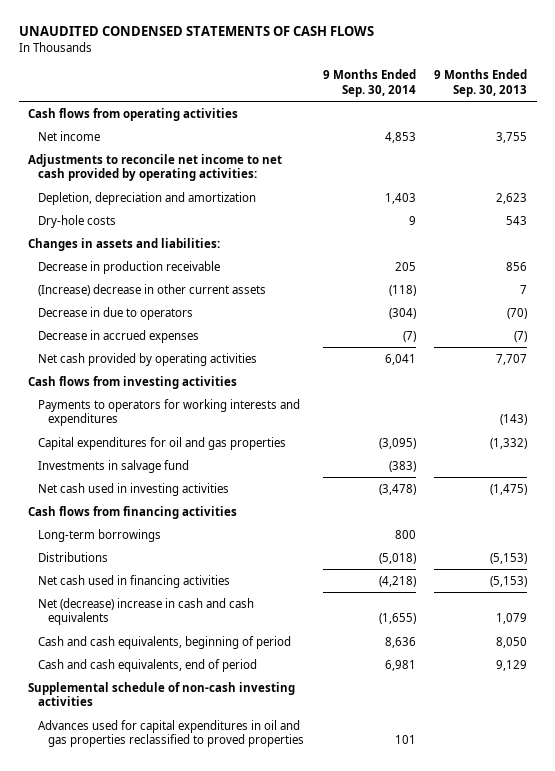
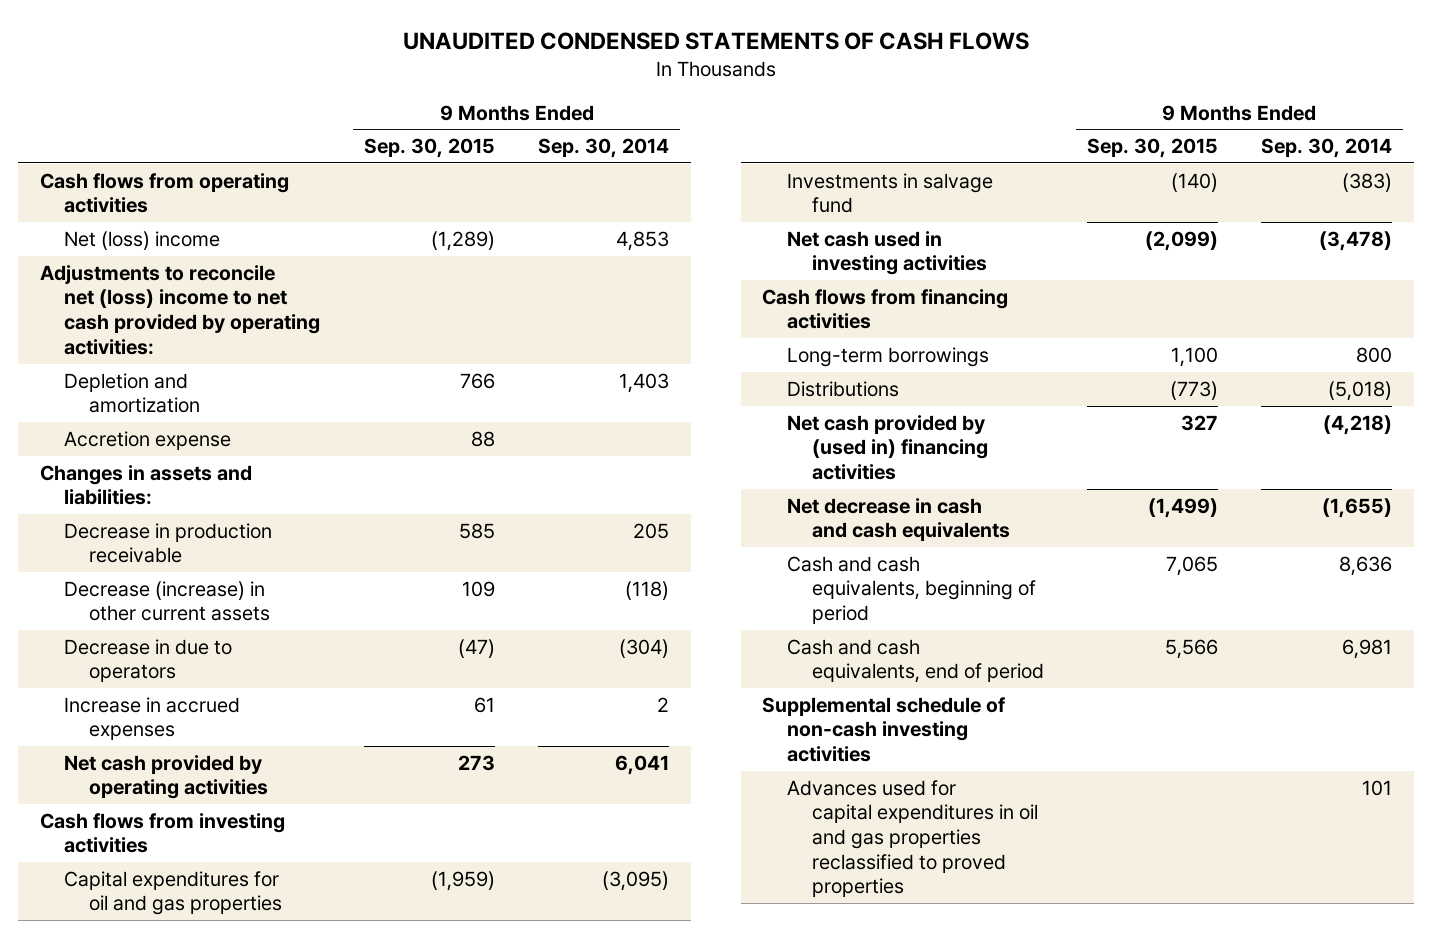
[434,69,528,97] 9 Months Ended Sep. 30, 2013 -> none
none -> [364,138,496,159] Sep. 30, 2015
[37,214,116,228] Dry-hole costs -> none
[37,130,100,141] Net income -> [64,230,221,250] Net (loss) income
[27,153,282,182] Adjustments to reconcile net income to net cash provided by operating activities: -> [39,264,321,355] Adjustments to reconcile net (loss) income to net cash provided by operating activities:
[37,191,256,205] Depletion, depreciation and amortization -> [64,372,200,414] Depletion and amortization
none -> [64,430,232,450] Accretion expense
[37,283,266,296] (Increase) decrease in other current assets -> [64,580,270,622] Decrease (increase) in other current assets
[37,329,199,343] Decrease in accrued expenses -> [64,696,241,741] Increase in accrued expenses
[402,330,416,342] (7) -> [657,696,670,712] 2
[37,398,300,427] Payments to operators for working interests and expenditures -> none
[37,574,230,588] Net cash used in financing activities -> [786,414,988,481] Net cash provided by (used in) financing activities
[37,597,254,626] Net (decrease) increase in cash and cash equivalents -> [786,497,1010,542] Net decrease in cash and cash equivalents

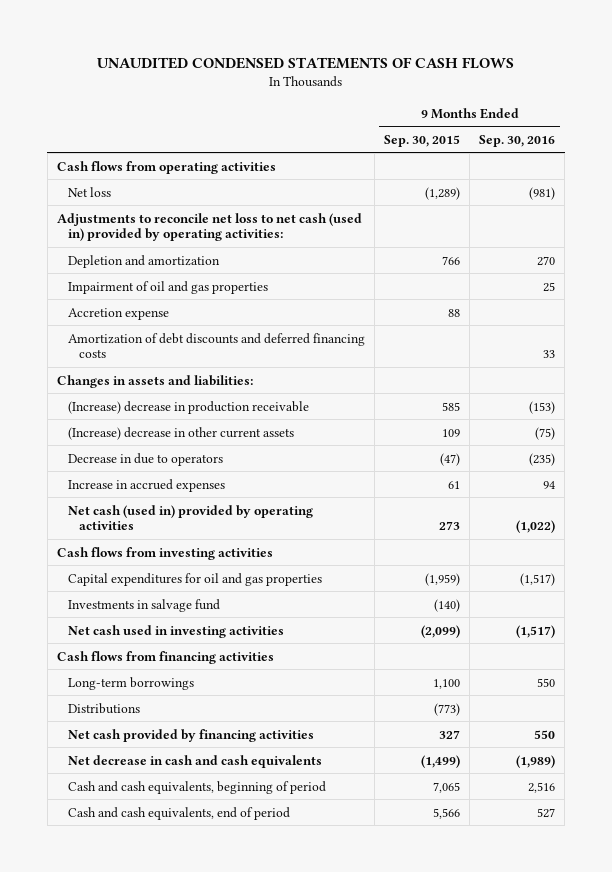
[538,138,670,159] Sep. 30, 2014 -> none
none -> [479,134,556,147] Sep. 30, 2016
[64,230,221,250] Net (loss) income -> [67,186,111,197] Net loss
[39,264,321,355] Adjustments to reconcile net (loss) income to net cash provided by operating activities: -> [56,212,362,242] Adjustments to reconcile net loss to net cash (used in) provided by operating activities:
none -> [67,280,268,294] Impairment of oil and gas properties
none -> [67,332,365,359] Amortization of debt discounts and deferred financing costs
[64,522,273,564] Decrease in production receivable -> [67,400,309,414] (Increase) decrease in production receivable
[64,580,270,622] Decrease (increase) in other current assets -> [67,426,294,440] (Increase) decrease in other current assets
[64,754,268,800] Net cash provided by operating activities -> [67,504,313,531] Net cash (used in) provided by operating activities
[786,414,988,481] Net cash provided by (used in) financing activities -> [67,728,314,742] Net cash provided by financing activities
[762,696,1006,763] Supplemental schedule of non-cash investing activities -> none
[786,779,1038,898] Advances used for capital expenditures in oil and gas properties reclassified to proved properties -> none

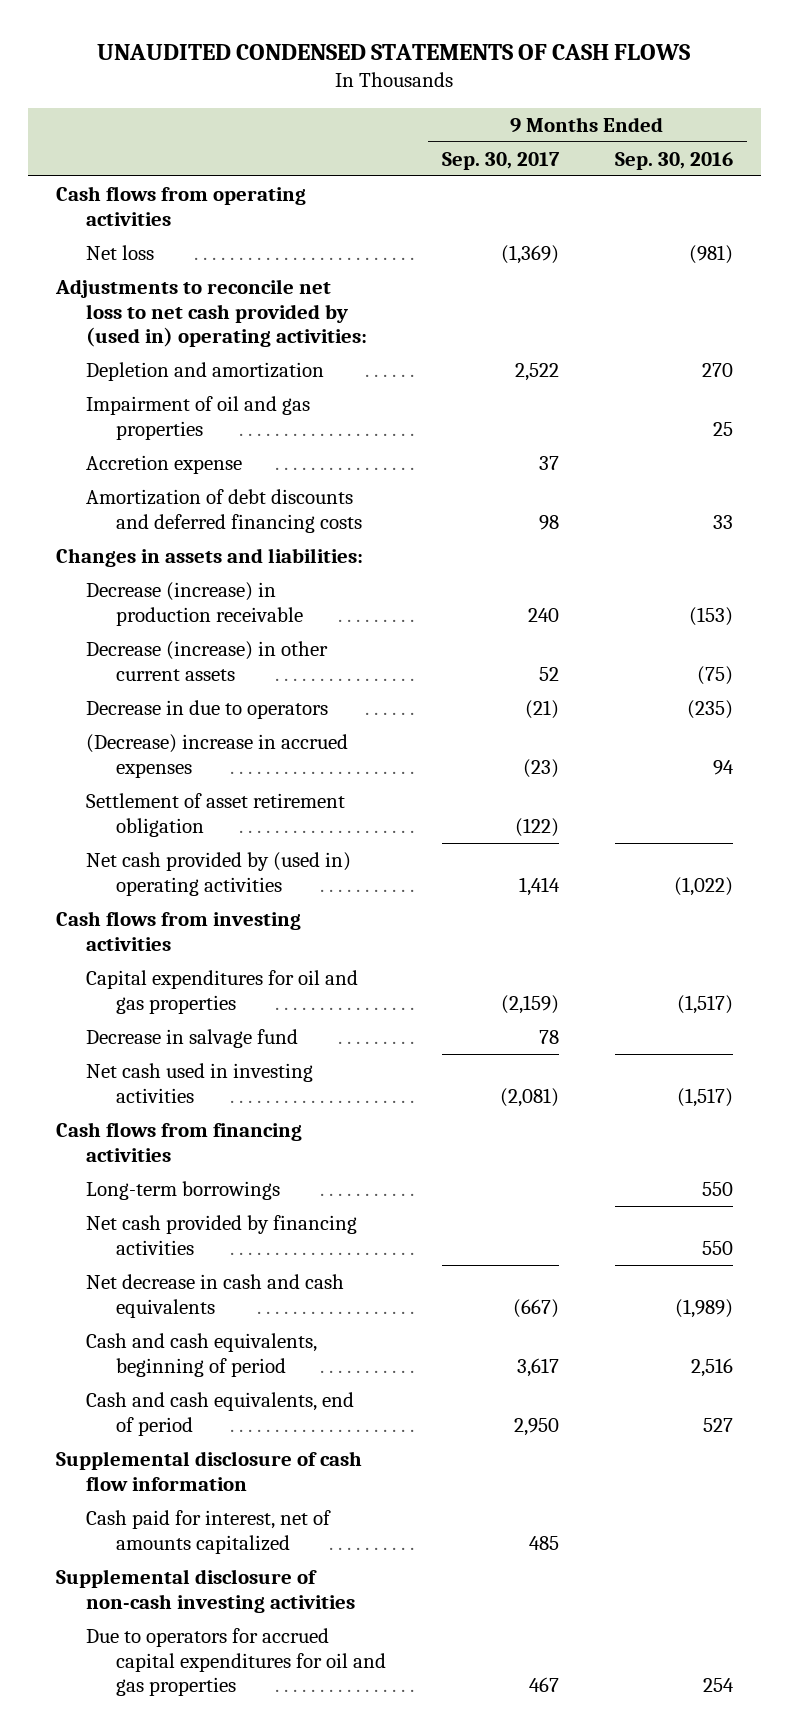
[384,134,461,147] Sep. 30, 2015 -> none
none -> [441,151,560,170] Sep. 30, 2017
[56,212,362,242] Adjustments to reconcile net loss to net cash (used in) provided by operating activities: -> [55,278,368,348] Adjustments to reconcile net loss to net cash provided by (used in) operating activities:
[67,400,309,414] (Increase) decrease in production receivable -> [86,581,304,626] Decrease (increase) in production receivable
[67,426,294,440] (Increase) decrease in other current assets -> [86,640,329,681] Decrease (increase) in other current assets
[67,478,225,492] Increase in accrued expenses -> [86,733,349,778] (Decrease) increase in accrued expenses
none -> [86,792,346,837] Settlement of asset retirement obligation
[67,504,313,531] Net cash (used in) provided by operating activities -> [86,851,352,896] Net cash provided by (used in) operating activities
[67,598,220,612] Investments in salvage fund -> [86,1028,299,1048] Decrease in salvage fund
[67,702,140,714] Distributions -> none
none -> [56,1450,363,1491] Supplemental disclosure of cash flow information
none -> [86,1509,332,1554] Cash paid for interest, net of amounts capitalized
none -> [56,1568,356,1613] Supplemental disclosure of non-cash investing activities
none -> [86,1627,387,1697] Due to operators for accrued capital expenditures for oil and gas properties

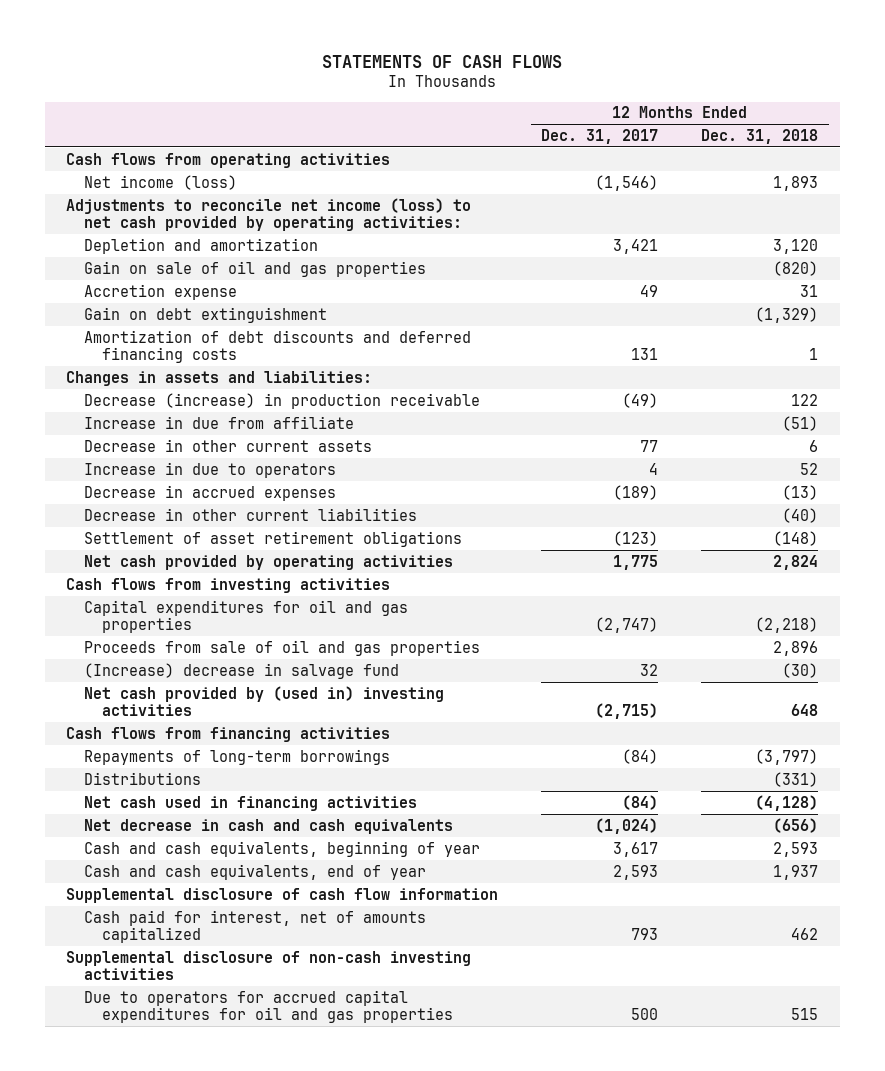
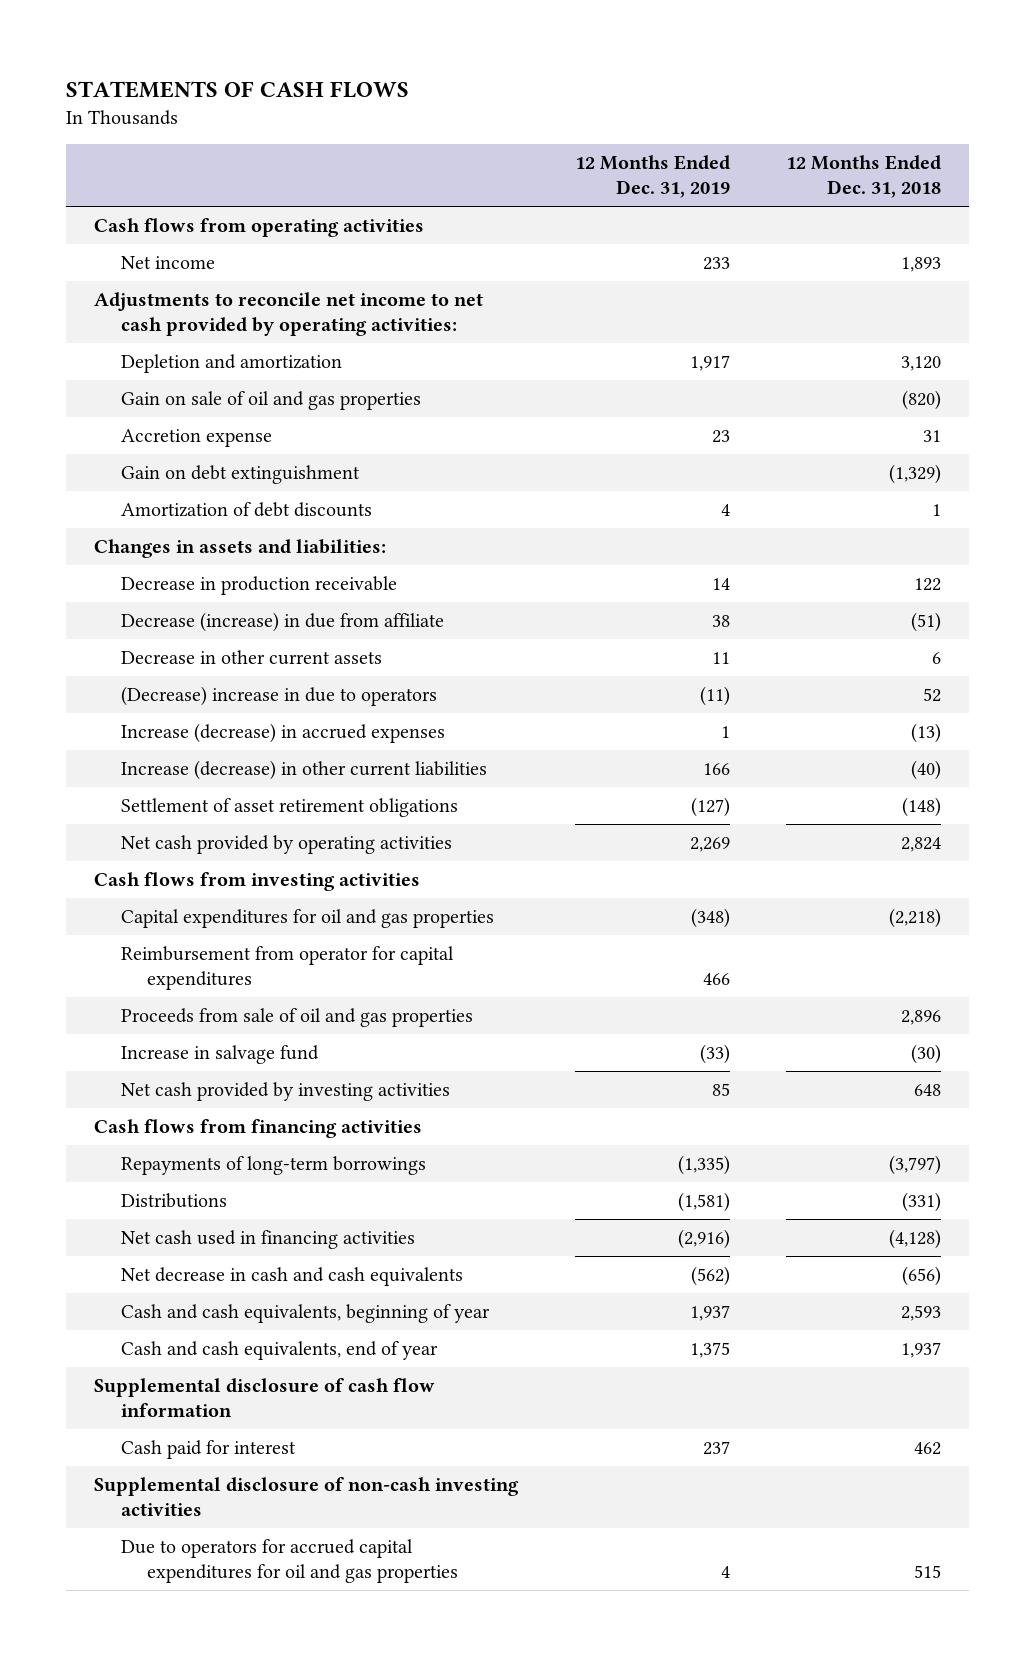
[541,128,659,144] Dec. 31, 2017 -> none
none -> [574,154,730,199] 12 Months Ended Dec. 31, 2019
[84,174,238,190] Net income (loss) -> [120,255,215,269] Net income
[66,197,472,231] Adjustments to reconcile net income (loss) to net cash provided by operating activities: -> [94,291,484,337] Adjustments to reconcile net income to net cash provided by operating activities:
[84,329,472,363] Amortization of debt discounts and deferred financing costs -> [120,501,372,517] Amortization of debt discounts
[84,392,481,409] Decrease (increase) in production receivable -> [120,575,397,595] Decrease in production receivable
[84,415,355,429] Increase in due from affiliate -> [120,611,444,632] Decrease (increase) in due from affiliate
[84,461,337,478] Increase in due to operators -> [120,685,437,706] (Decrease) increase in due to operators
[84,484,337,501] Decrease in accrued expenses -> [120,722,445,743] Increase (decrease) in accrued expenses
[84,507,418,521] Decrease in other current liabilities -> [120,759,487,780] Increase (decrease) in other current liabilities
none -> [120,945,454,991] Reimbursement from operator for capital expenditures
[84,662,400,679] (Increase) decrease in salvage fund -> [120,1044,319,1064] Increase in salvage fund
[84,685,445,716] Net cash provided by (used in) investing activities -> [120,1081,450,1101] Net cash provided by investing activities
[84,909,427,943] Cash paid for interest, net of amounts capitalized -> [120,1439,296,1459] Cash paid for interest

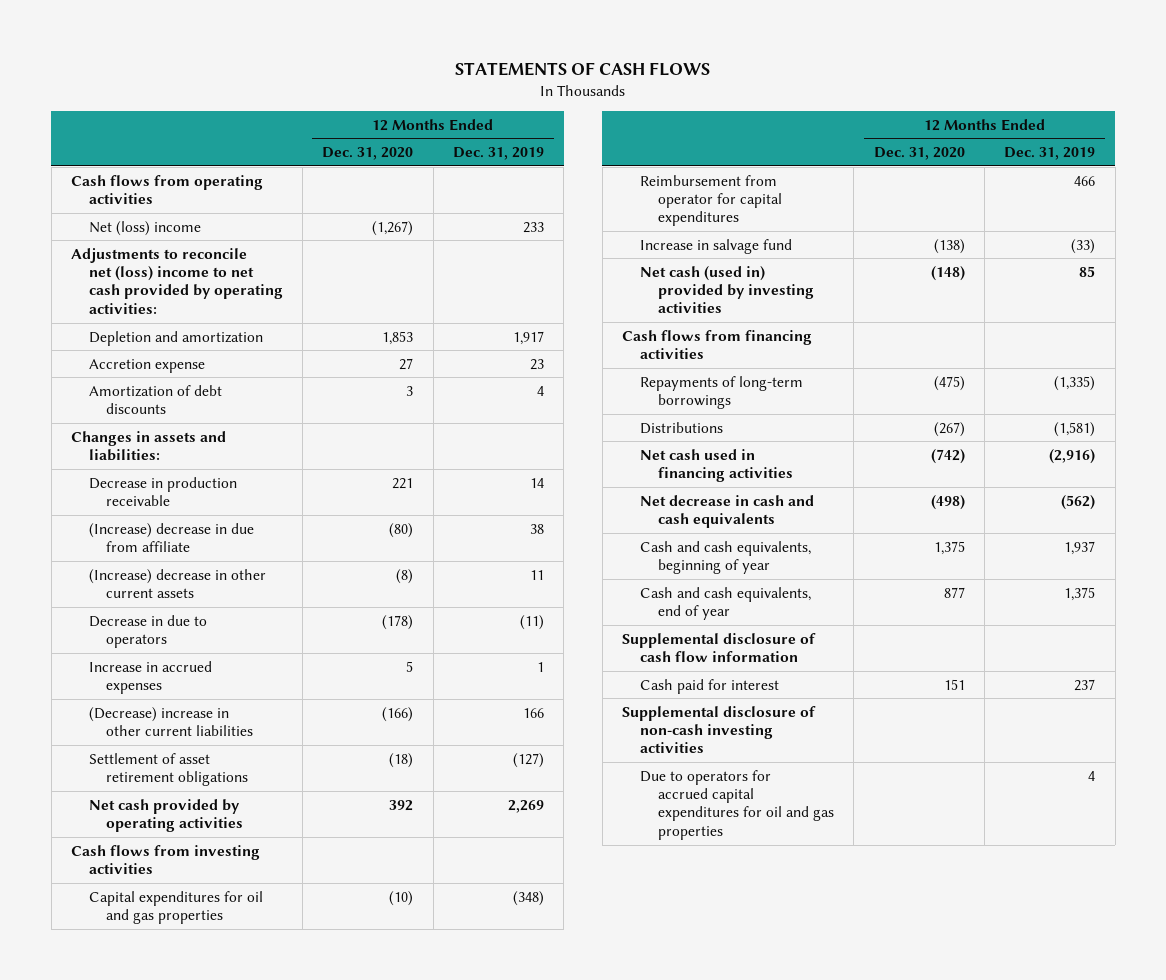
[785,154,941,199] 12 Months Ended Dec. 31, 2018 -> none
none -> [322,147,414,161] Dec. 31, 2020
[120,255,215,269] Net income -> [88,220,201,236] Net (loss) income
[94,291,484,337] Adjustments to reconcile net income to net cash provided by operating activities: -> [70,247,283,314] Adjustments to reconcile net (loss) income to net cash provided by operating activities:
[120,390,421,410] Gain on sale of oil and gas properties -> none
[120,464,360,484] Gain on debt extinguishment -> none
[120,611,444,632] Decrease (increase) in due from affiliate -> [88,522,254,553] (Increase) decrease in due from affiliate
[120,649,382,665] Decrease in other current assets -> [88,568,266,599] (Increase) decrease in other current assets
[120,685,437,706] (Decrease) increase in due to operators -> [88,614,207,649] Decrease in due to operators
[120,722,445,743] Increase (decrease) in accrued expenses -> [88,660,212,695] Increase in accrued expenses
[120,759,487,780] Increase (decrease) in other current liabilities -> [88,706,254,737] (Decrease) increase in other current liabilities
[120,1007,473,1027] Proceeds from sale of oil and gas properties -> none
[120,1081,450,1101] Net cash provided by investing activities -> [639,265,814,314] Net cash (used in) provided by investing activities

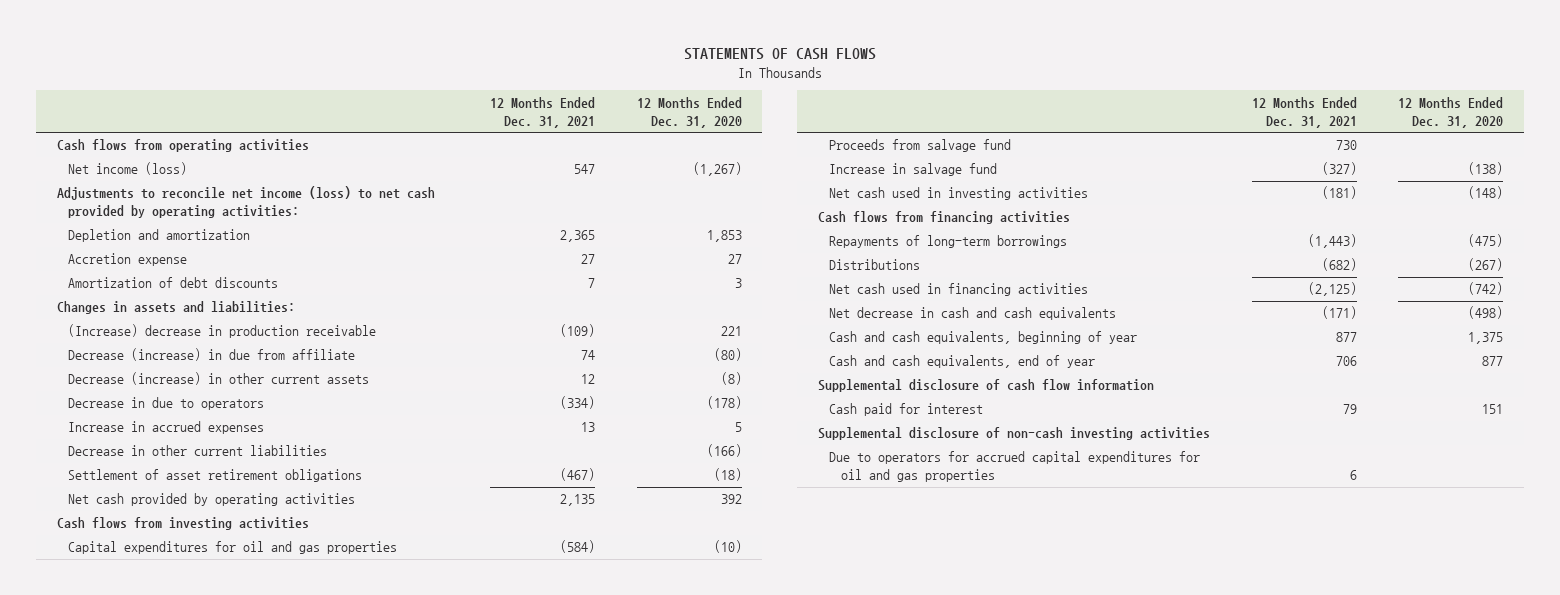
[453,147,545,161] Dec. 31, 2019 -> none
none -> [490,96,596,128] 12 Months Ended Dec. 31, 2021
[88,220,201,236] Net (loss) income -> [67,162,187,176] Net income (loss)
[70,247,283,314] Adjustments to reconcile net (loss) income to net cash provided by operating activities: -> [56,186,435,219] Adjustments to reconcile net income (loss) to net cash provided by operating activities:
[88,476,237,507] Decrease in production receivable -> [67,324,376,339] (Increase) decrease in production receivable
[88,522,254,553] (Increase) decrease in due from affiliate -> [67,348,355,362] Decrease (increase) in due from affiliate
[88,568,266,599] (Increase) decrease in other current assets -> [67,372,369,386] Decrease (increase) in other current assets
[88,706,254,737] (Decrease) increase in other current liabilities -> [67,445,327,457] Decrease in other current liabilities
[639,174,782,227] Reimbursement from operator for capital expenditures -> none
none -> [829,139,1012,153] Proceeds from salvage fund
[639,265,814,314] Net cash (used in) provided by investing activities -> [829,187,1089,201] Net cash used in investing activities

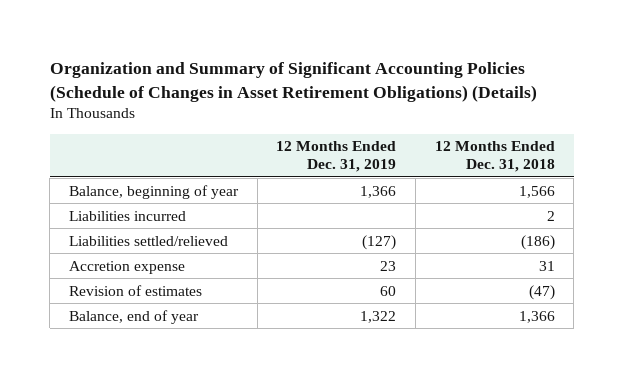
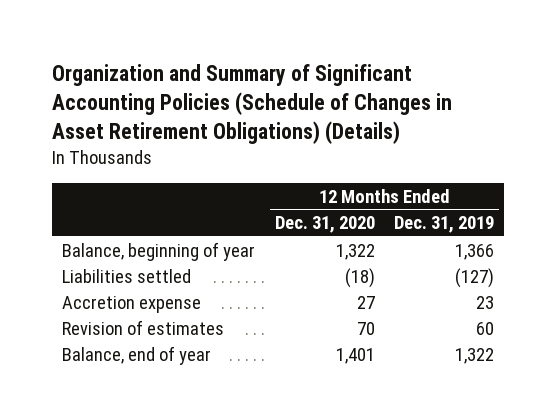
[434,141,555,173] 12 Months Ended Dec. 31, 2018 -> none
none -> [274,216,375,234] Dec. 31, 2020
[68,210,186,221] Liabilities incurred -> none
[68,235,228,246] Liabilities settled/relieved -> [62,268,192,283] Liabilities settled

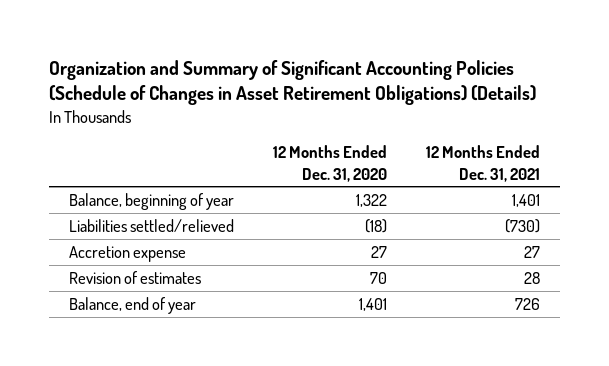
[394,216,495,234] Dec. 31, 2019 -> none
none -> [426,145,541,182] 12 Months Ended Dec. 31, 2021
[62,268,192,283] Liabilities settled -> [68,218,234,232] Liabilities settled/relieved

